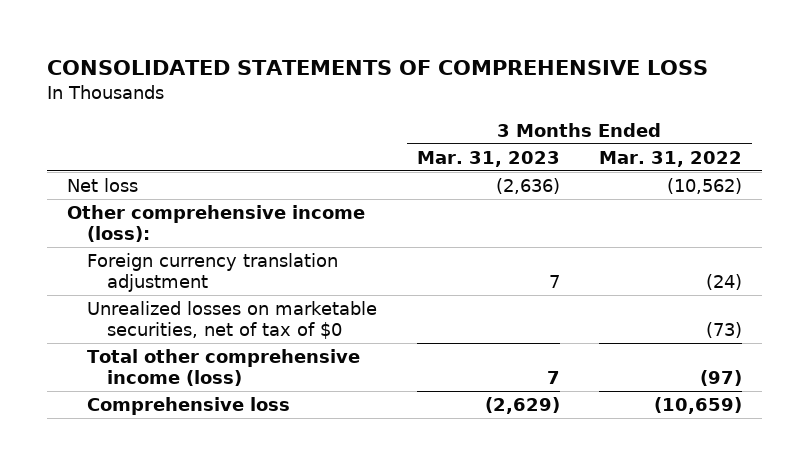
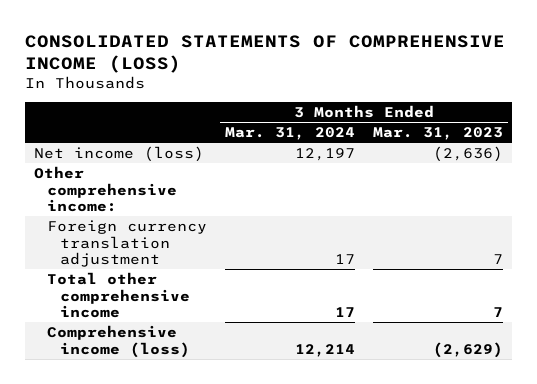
[46,59,708,75] CONSOLIDATED STATEMENTS OF COMPREHENSIVE LOSS -> [24,34,505,73] CONSOLIDATED STATEMENTS OF COMPREHENSIVE INCOME (LOSS)
[599,151,743,168] Mar. 31, 2022 -> none
none -> [224,127,355,141] Mar. 31, 2024
[66,178,138,193] Net loss -> [33,146,204,163] Net income (loss)
[66,205,365,242] Other comprehensive income (loss): -> [33,166,177,213] Other comprehensive income:
[86,301,377,339] Unrealized losses on marketable securities, net of tax of $0 -> none
[86,349,360,386] Total other comprehensive income (loss) -> [46,272,190,319] Total other comprehensive income
[86,397,290,416] Comprehensive loss -> [46,325,190,358] Comprehensive income (loss)

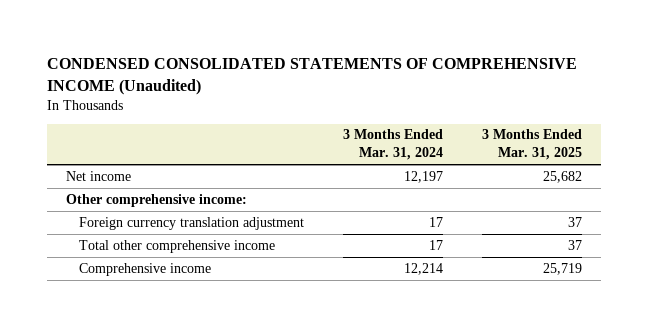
[24,34,505,73] CONSOLIDATED STATEMENTS OF COMPREHENSIVE INCOME (LOSS) -> [47,57,578,95] CONDENSED CONSOLIDATED STATEMENTS OF COMPREHENSIVE INCOME (Unaudited)
[372,127,503,141] Mar. 31, 2023 -> none
none -> [481,129,582,161] 3 Months Ended Mar. 31, 2025
[33,146,204,163] Net income (loss) -> [66,170,132,181] Net income
[46,325,190,358] Comprehensive income (loss) -> [79,262,212,276] Comprehensive income

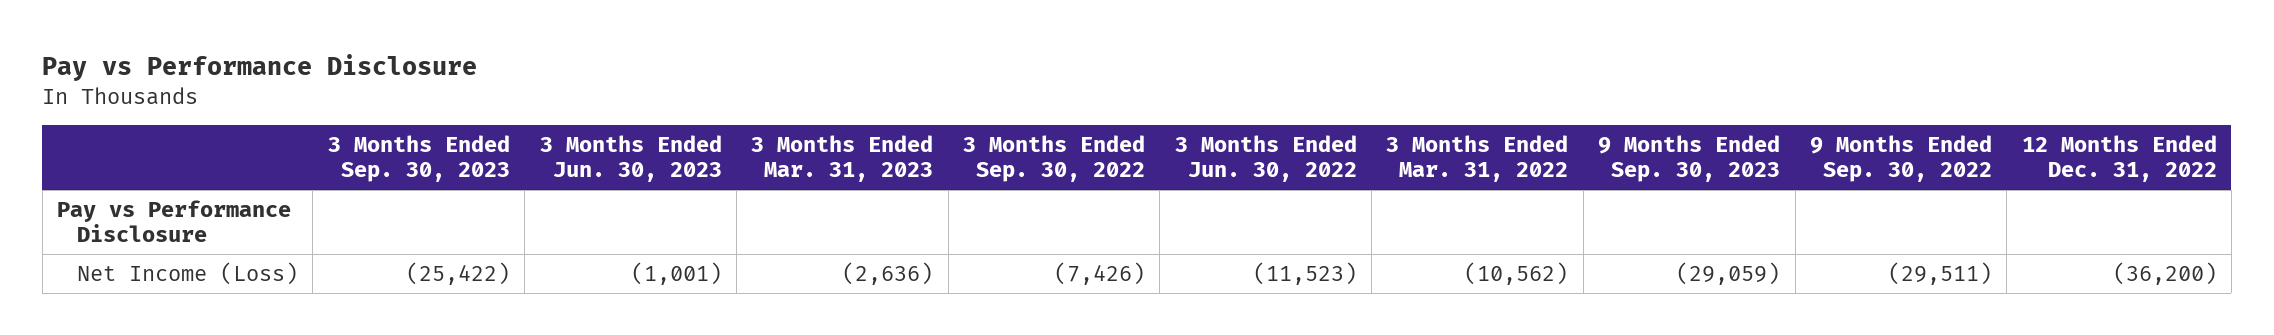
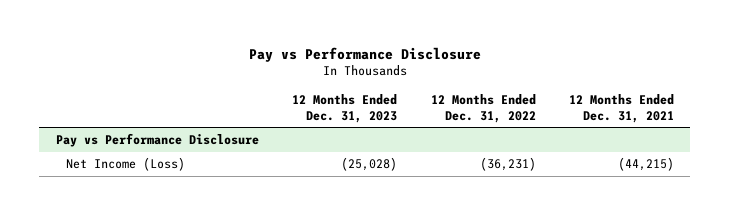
[327,134,510,183] 3 Months Ended Sep. 30, 2023 -> none
[539,134,722,183] 3 Months Ended Jun. 30, 2023 -> none
[751,134,934,183] 3 Months Ended Mar. 31, 2023 -> none
[963,134,1146,183] 3 Months Ended Sep. 30, 2022 -> none
[1174,134,1357,183] 3 Months Ended Jun. 30, 2022 -> none
[1386,134,1569,183] 3 Months Ended Mar. 31, 2022 -> none
[1598,134,1781,183] 9 Months Ended Sep. 30, 2023 -> none
[1809,134,1992,183] 9 Months Ended Sep. 30, 2022 -> none
none -> [292,93,398,123] 12 Months Ended Dec. 31, 2023
none -> [568,93,674,123] 12 Months Ended Dec. 31, 2021
[2112,261,2217,285] (36,200) -> [479,157,536,172] (36,231)

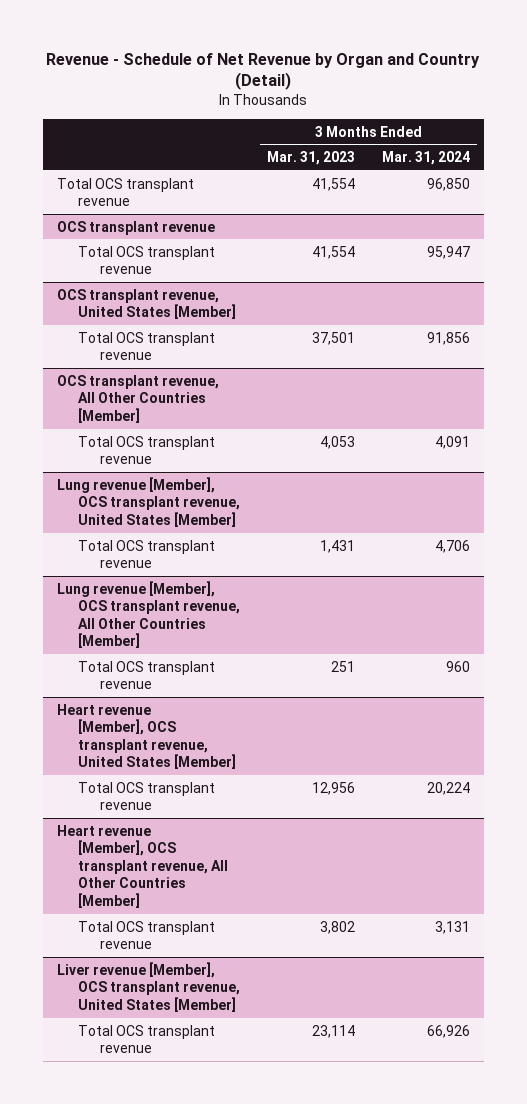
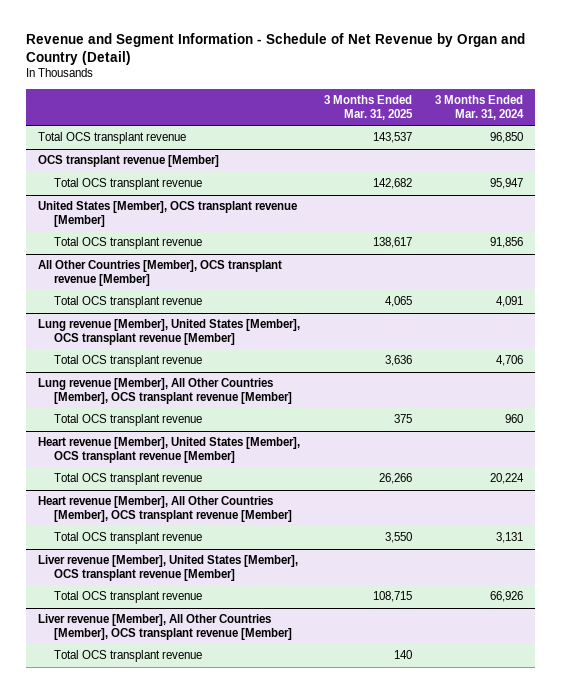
[46,52,481,91] Revenue - Schedule of Net Revenue by Organ and Country (Detail) -> [25,32,525,65] Revenue and Segment Information - Schedule of Net Revenue by Organ and Country (Detail)
[267,151,356,166] Mar. 31, 2023 -> none
none -> [323,95,413,121] 3 Months Ended Mar. 31, 2025
[56,220,215,235] OCS transplant revenue -> [37,155,219,168] OCS transplant revenue [Member]
[56,288,237,320] OCS transplant revenue, United States [Member] -> [37,201,297,227] United States [Member], OCS transplant revenue [Member]
[56,374,219,423] OCS transplant revenue, All Other Countries [Member] -> [37,260,282,286] All Other Countries [Member], OCS transplant revenue [Member]
[56,476,241,527] Lung revenue [Member], OCS transplant revenue, United States [Member] -> [37,319,300,345] Lung revenue [Member], United States [Member], OCS transplant revenue [Member]
[56,580,241,649] Lung revenue [Member], OCS transplant revenue, All Other Countries [Member] -> [37,378,292,404] Lung revenue [Member], All Other Countries [Member], OCS transplant revenue [Member]
[56,703,237,770] Heart revenue [Member], OCS transplant revenue, United States [Member] -> [37,437,300,463] Heart revenue [Member], United States [Member], OCS transplant revenue [Member]
[56,824,229,908] Heart revenue [Member], OCS transplant revenue, All Other Countries [Member] -> [37,496,292,522] Heart revenue [Member], All Other Countries [Member], OCS transplant revenue [Member]
[56,961,241,1012] Liver revenue [Member], OCS transplant revenue, United States [Member] -> [37,555,298,581] Liver revenue [Member], United States [Member], OCS transplant revenue [Member]
none -> [37,614,292,640] Liver revenue [Member], All Other Countries [Member], OCS transplant revenue [Member]
none -> [53,650,202,663] Total OCS transplant revenue

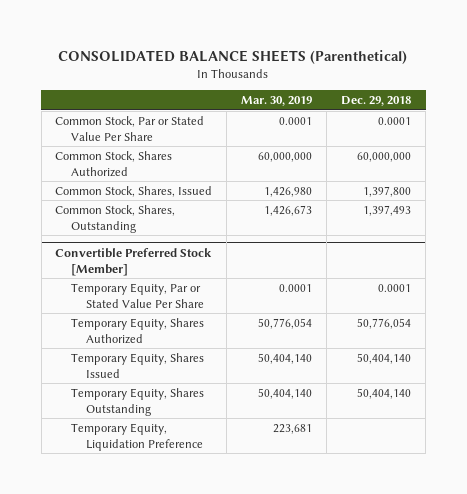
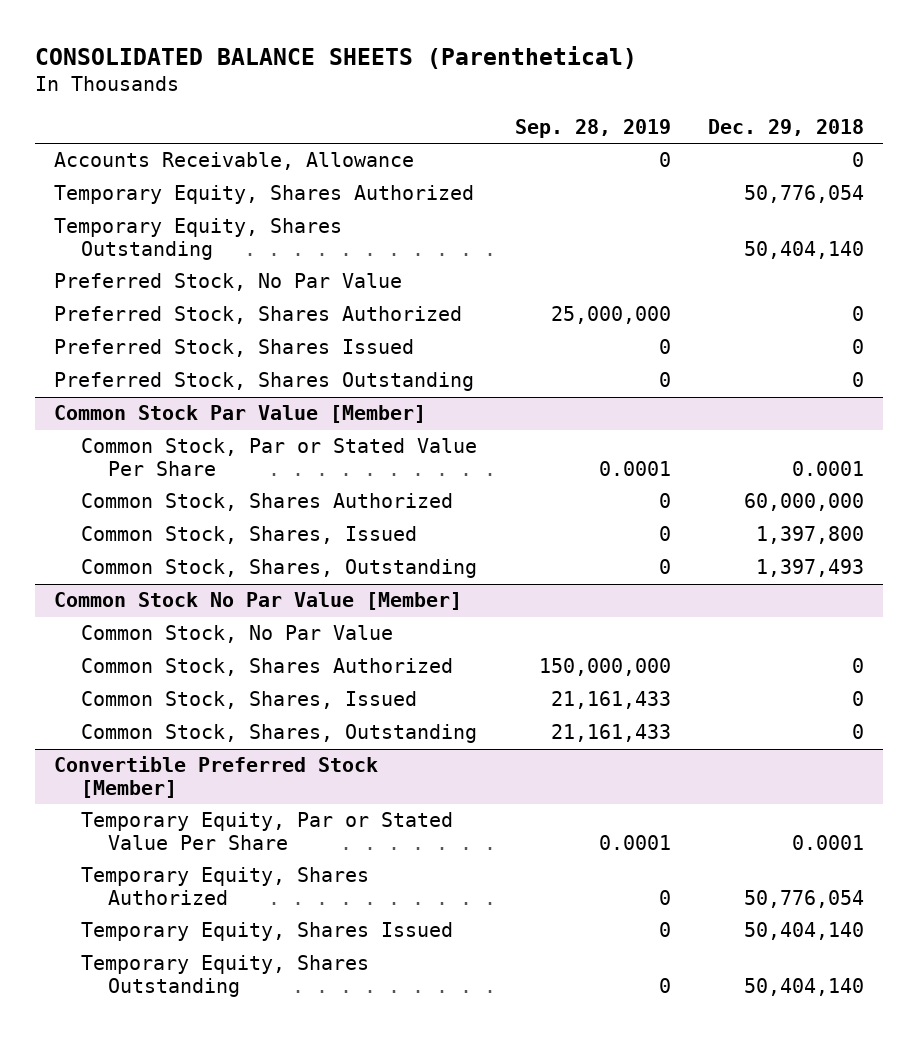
[241,96,313,107] Mar. 30, 2019 -> none
none -> [514,119,671,139] Sep. 28, 2019
none -> [54,152,415,171] Accounts Receivable, Allowance
none -> [54,185,475,205] Temporary Equity, Shares Authorized
none -> [54,218,343,260] Temporary Equity, Shares Outstanding
none -> [54,273,403,292] Preferred Stock, No Par Value
none -> [54,306,463,325] Preferred Stock, Shares Authorized
none -> [54,339,415,358] Preferred Stock, Shares Issued
none -> [54,372,475,392] Preferred Stock, Shares Outstanding
none -> [54,405,427,424] Common Stock Par Value [Member]
none -> [54,592,463,611] Common Stock No Par Value [Member]
none -> [80,625,393,644] Common Stock, No Par Value
none -> [80,658,453,677] Common Stock, Shares Authorized
none -> [80,691,417,710] Common Stock, Shares, Issued
none -> [80,724,477,744] Common Stock, Shares, Outstanding
[70,422,204,451] Temporary Equity, Liquidation Preference -> none

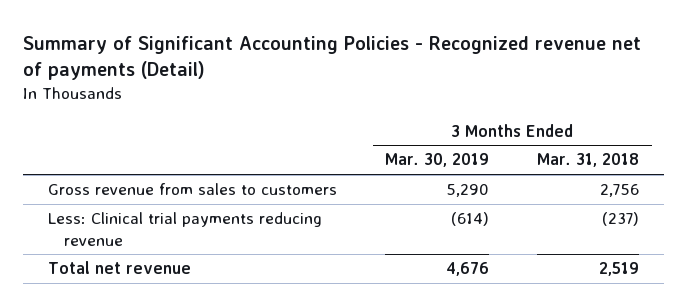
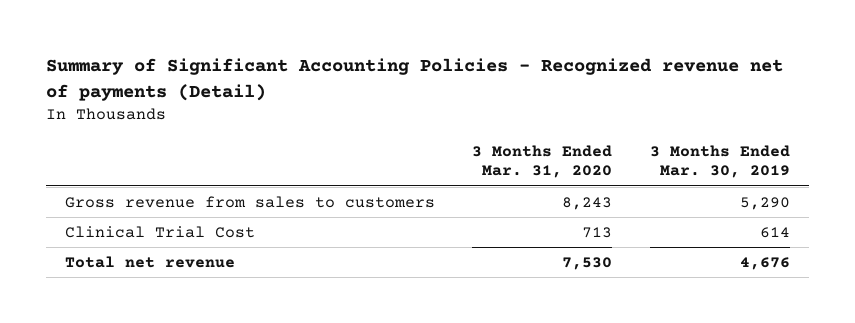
[537,153,640,168] Mar. 31, 2018 -> none
none -> [472,144,613,179] 3 Months Ended Mar. 31, 2020
[47,212,322,246] Less: Clinical trial payments reducing revenue -> [64,225,255,238] Clinical Trial Cost
[451,212,490,227] (614) -> [760,226,791,238] 614

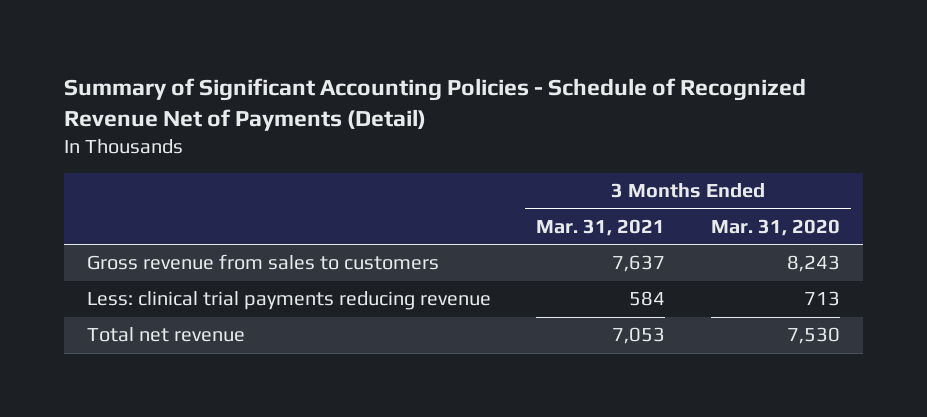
[45,58,783,102] Summary of Significant Accounting Policies - Recognized revenue net of payments (Detail) -> [64,78,807,132] Summary of Significant Accounting Policies - Schedule of Recognized Revenue Net of Payments (Detail)
[650,144,791,179] 3 Months Ended Mar. 30, 2019 -> none
none -> [536,218,666,236] Mar. 31, 2021
[64,225,255,238] Clinical Trial Cost -> [86,291,491,311] Less: clinical trial payments reducing revenue

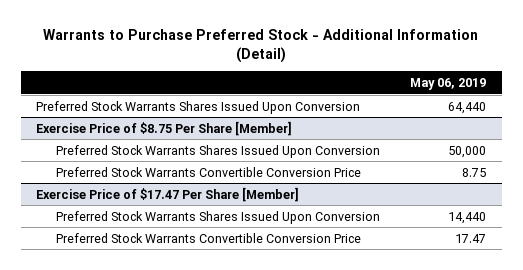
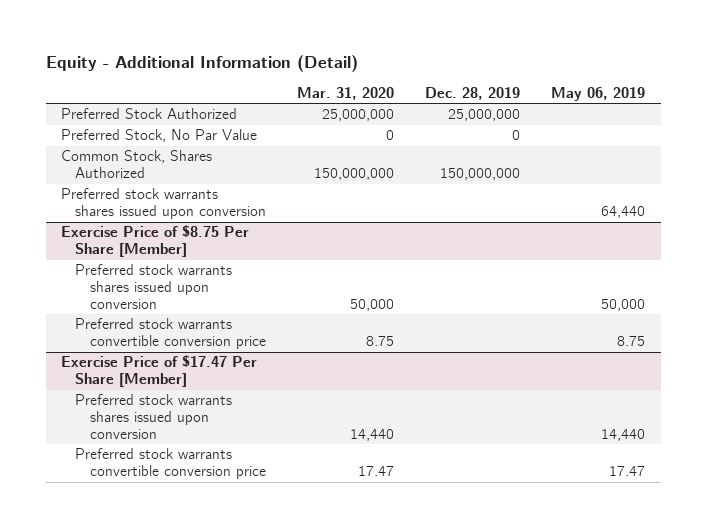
[43,29,479,64] Warrants to Purchase Preferred Stock - Additional Information (Detail) -> [45,55,358,73] Equity - Additional Information (Detail)
none -> [297,86,395,100] Mar. 31, 2020
none -> [425,86,521,100] Dec. 28, 2019
none -> [61,108,238,120] Preferred Stock Authorized
none -> [61,129,258,143] Preferred Stock, No Par Value
none -> [61,150,213,179] Common Stock, Shares Authorized
[36,100,361,114] Preferred Stock Warrants Shares Issued Upon Conversion -> [61,188,267,220] Preferred stock warrants shares issued upon conversion
[55,144,380,158] Preferred Stock Warrants Shares Issued Upon Conversion -> [75,264,233,309] Preferred stock warrants shares issued upon conversion
[55,166,361,177] Preferred Stock Warrants Convertible Conversion Price -> [75,318,266,350] Preferred stock warrants convertible conversion price
[55,210,380,224] Preferred Stock Warrants Shares Issued Upon Conversion -> [75,394,233,439] Preferred stock warrants shares issued upon conversion
[55,232,361,243] Preferred Stock Warrants Convertible Conversion Price -> [75,448,266,480] Preferred stock warrants convertible conversion price

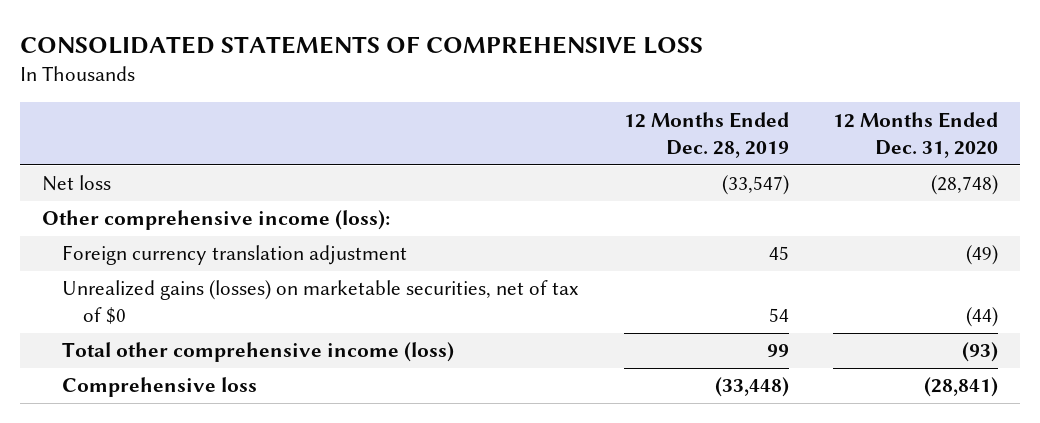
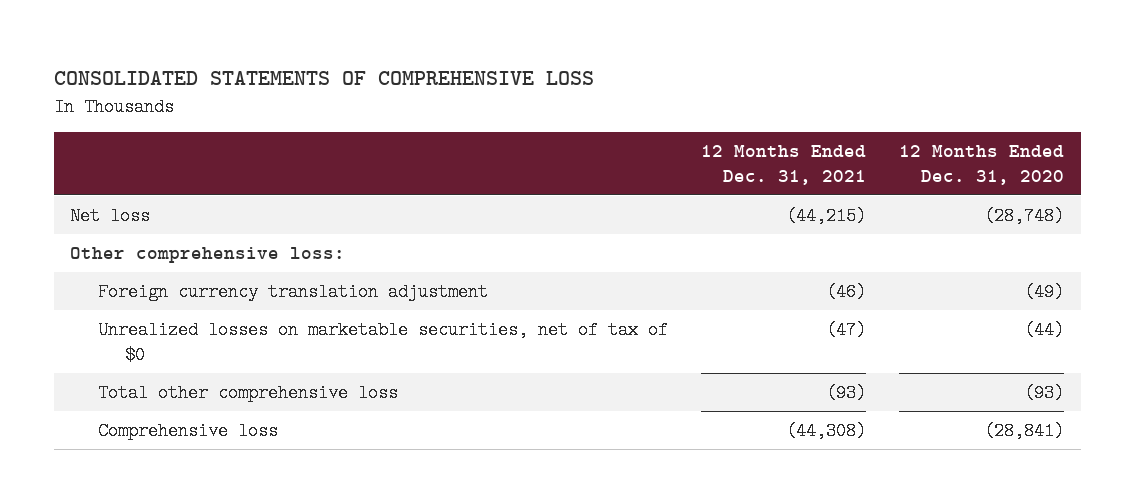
[623,111,789,158] 12 Months Ended Dec. 28, 2019 -> none
none -> [701,144,867,185] 12 Months Ended Dec. 31, 2021
[41,210,390,231] Other comprehensive income (loss): -> [70,247,346,264] Other comprehensive loss:
[62,280,580,325] Unrealized gains (losses) on marketable securities, net of tax of $0 -> [97,321,668,365] Unrealized losses on marketable securities, net of tax of $0
[62,342,455,363] Total other comprehensive income (loss) -> [97,384,398,403] Total other comprehensive loss

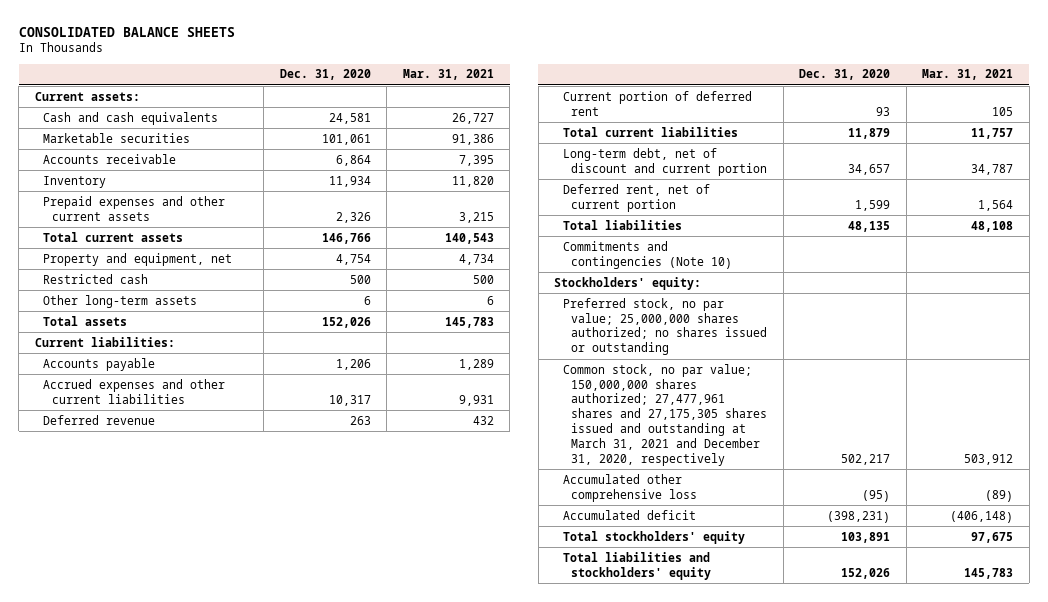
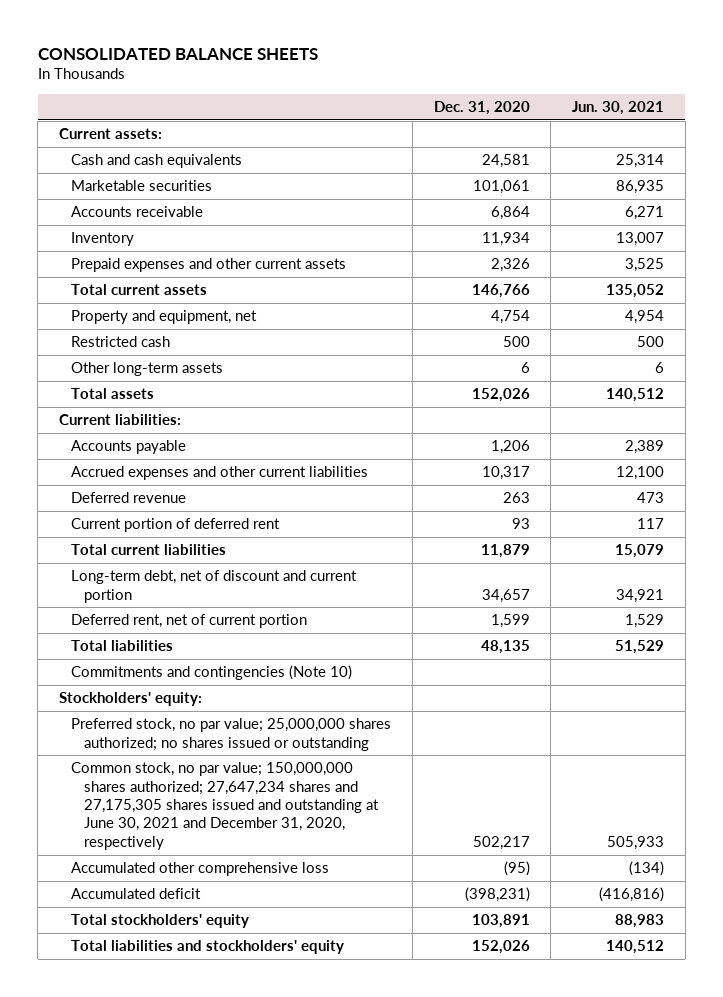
[402,69,494,81] Mar. 31, 2021 -> none
none -> [571,100,664,115] Jun. 30, 2021
[562,363,768,466] Common stock, no par value; 150,000,000 shares authorized; 27,477,961 shares and 27,175,305 shares issued and outstanding at March 31, 2021 and December 31, 2020, respectively -> [71,762,379,850] Common stock, no par value; 150,000,000 shares authorized; 27,647,234 shares and 27,175,305 shares issued and outstanding at June 30, 2021 and December 31, 2020, respectively

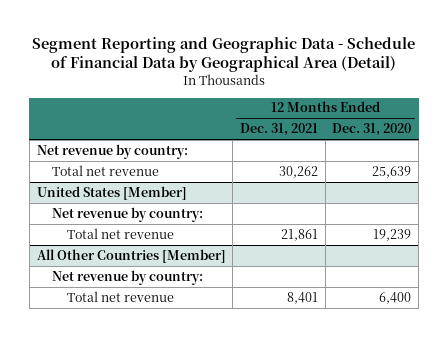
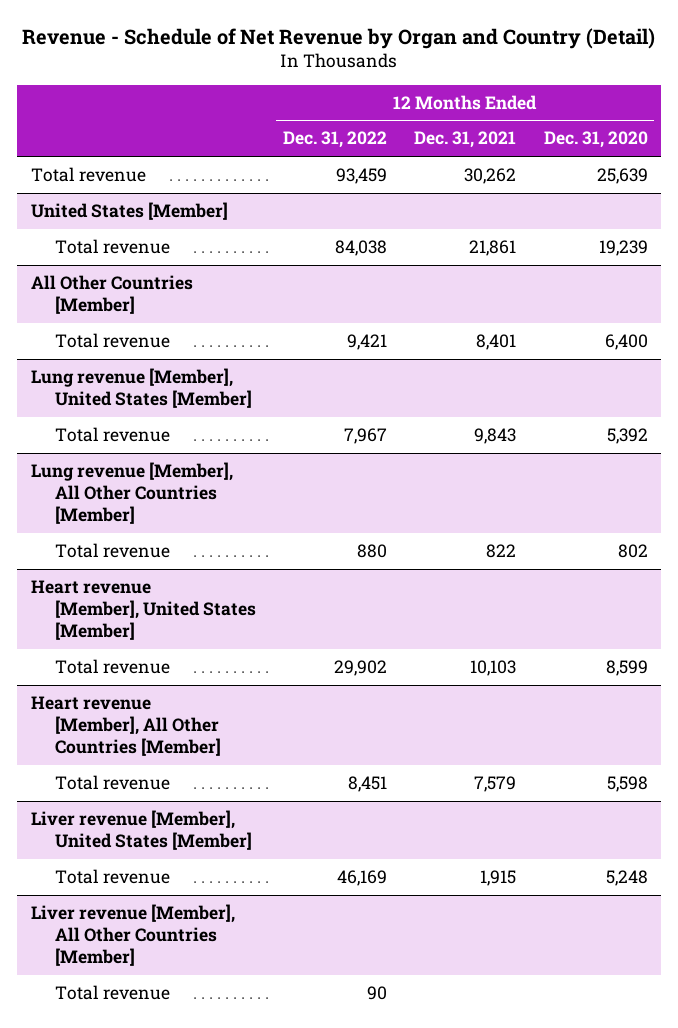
[31,36,415,73] Segment Reporting and Geographic Data - Schedule of Financial Data by Geographical Area (Detail) -> [22,27,656,49] Revenue - Schedule of Net Revenue by Organ and Country (Detail)
none -> [282,131,387,149] Dec. 31, 2022
[36,143,188,159] Net revenue by country: -> none
[51,164,159,176] Total net revenue -> [30,167,146,183] Total revenue
[51,206,203,222] Net revenue by country: -> none
[67,227,175,239] Total net revenue -> [54,239,170,255] Total revenue
[51,269,203,285] Net revenue by country: -> none
[67,290,175,302] Total net revenue -> [54,333,170,349] Total revenue
none -> [30,368,252,409] Lung revenue [Member], United States [Member]
none -> [54,427,170,443] Total revenue
none -> [30,462,233,525] Lung revenue [Member], All Other Countries [Member]
none -> [54,543,170,559] Total revenue
none -> [30,580,256,641] Heart revenue [Member], United States [Member]
none -> [54,659,170,675] Total revenue
none -> [30,696,221,757] Heart revenue [Member], All Other Countries [Member]
none -> [54,775,170,791] Total revenue
none -> [30,810,252,851] Liver revenue [Member], United States [Member]
none -> [54,869,170,885] Total revenue
none -> [30,904,235,967] Liver revenue [Member], All Other Countries [Member]
none -> [54,985,170,1001] Total revenue

